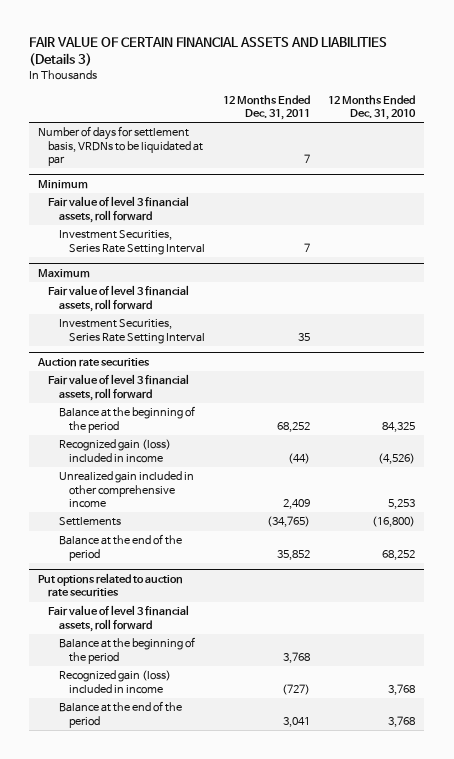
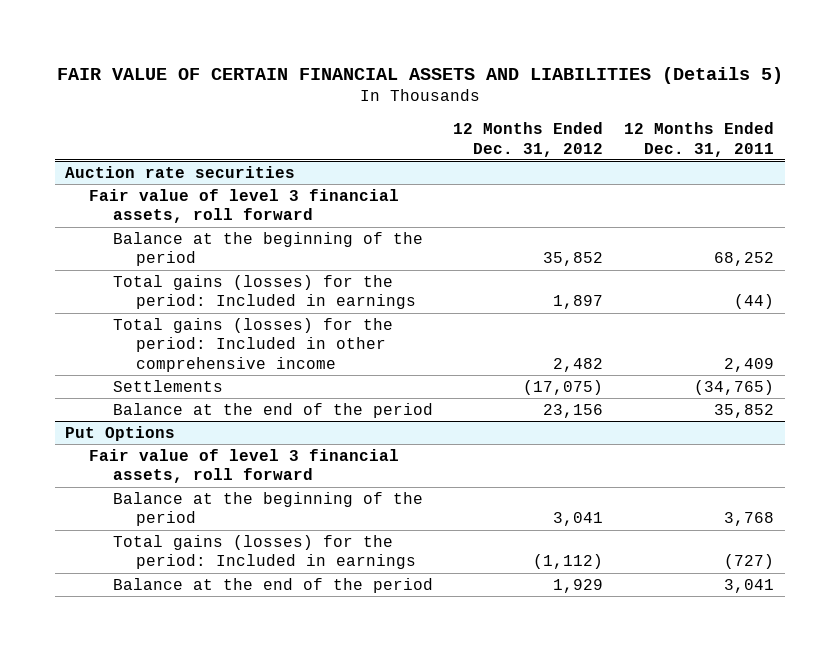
[29,36,388,66] FAIR VALUE OF CERTAIN FINANCIAL ASSETS AND LIABILITIES (Details 3) -> [56,66,783,84] FAIR VALUE OF CERTAIN FINANCIAL ASSETS AND LIABILITIES (Details 5)
[328,94,417,121] 12 Months Ended Dec. 31, 2010 -> none
none -> [453,122,604,157] 12 Months Ended Dec. 31, 2012
[38,126,204,167] Number of days for settlement basis, VRDNs to be liquidated at par -> none
[38,180,89,190] Minimum -> none
[48,196,190,223] Fair value of level 3 financial assets, roll forward -> none
[58,230,205,255] Investment Securities, Series Rate Setting Interval -> none
[38,269,91,279] Maximum -> none
[48,285,190,312] Fair value of level 3 financial assets, roll forward -> none
[58,319,205,344] Investment Securities, Series Rate Setting Interval -> none
[58,439,171,463] Recognized gain (loss) included in income -> [112,274,417,310] Total gains (losses) for the period: Included in earnings
[58,471,194,509] Unrealized gain included in other comprehensive income -> [112,317,393,372] Total gains (losses) for the period: Included in other comprehensive income
[38,573,184,598] Put options related to auction rate securities -> none
none -> [65,425,176,441] Put Options
[58,670,171,694] Recognized gain (loss) included in income -> [112,534,417,570] Total gains (losses) for the period: Included in earnings

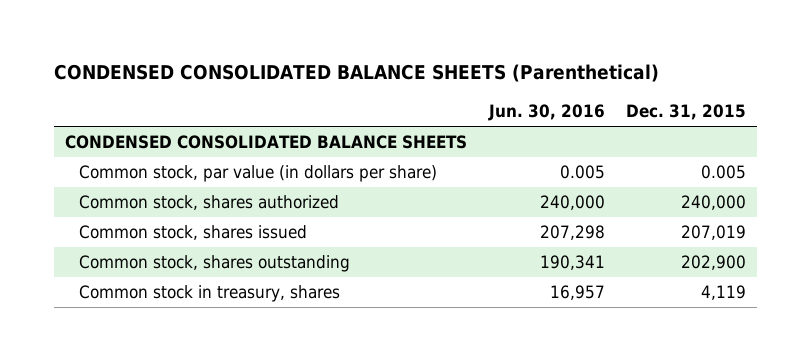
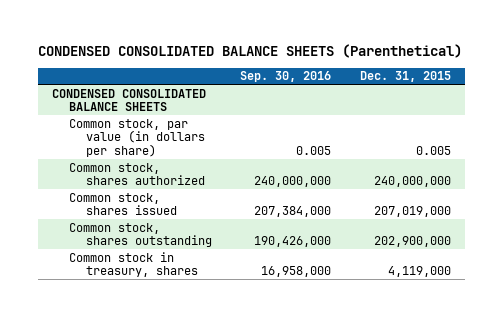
[487,104,605,122] Jun. 30, 2016 -> none
none -> [240,71,332,83] Sep. 30, 2016
[681,195,747,211] 240,000 -> [373,176,451,188] 240,000,000
[681,225,747,241] 207,019 -> [373,206,451,218] 207,019,000
[681,255,747,271] 202,900 -> [373,236,451,248] 202,900,000
[701,285,747,301] 4,119 -> [387,266,451,278] 4,119,000

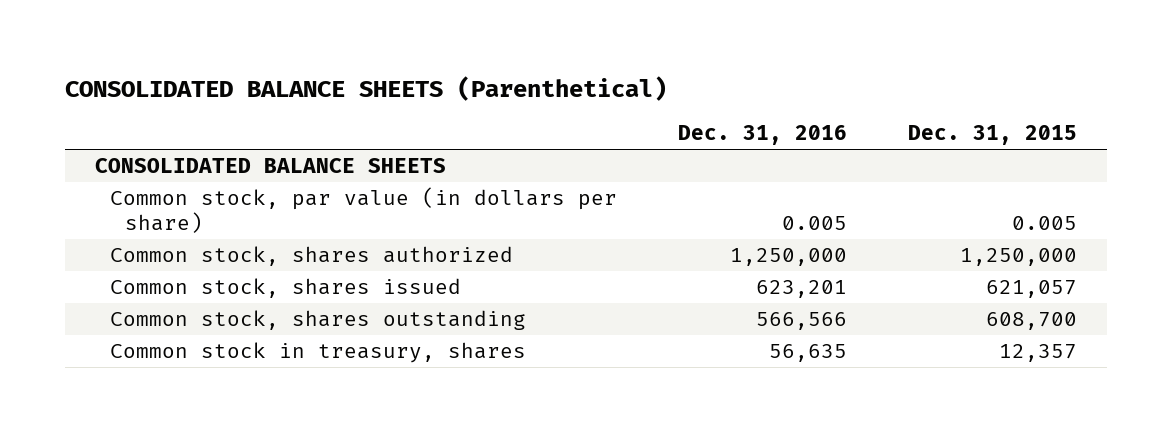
[37,43,462,58] CONDENSED CONSOLIDATED BALANCE SHEETS (Parenthetical) -> [64,75,667,101] CONSOLIDATED BALANCE SHEETS (Parenthetical)
[240,71,332,83] Sep. 30, 2016 -> none
none -> [678,125,848,146] Dec. 31, 2016
[51,88,206,112] CONDENSED CONSOLIDATED BALANCE SHEETS -> [95,158,447,174] CONSOLIDATED BALANCE SHEETS
[373,176,451,188] 240,000,000 -> [960,248,1078,267] 1,250,000
[373,206,451,218] 207,019,000 -> [986,280,1078,299] 621,057
[373,236,451,248] 202,900,000 -> [986,312,1078,331] 608,700
[387,266,451,278] 4,119,000 -> [999,344,1078,363] 12,357

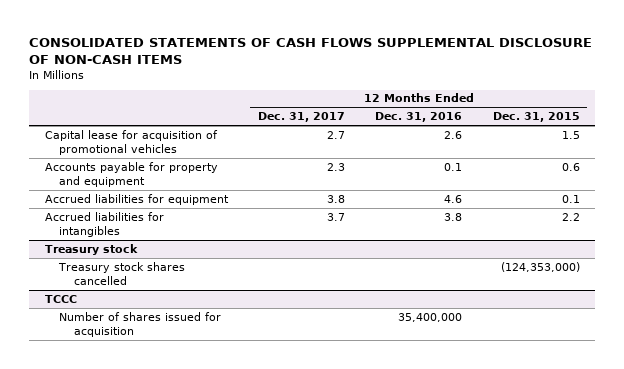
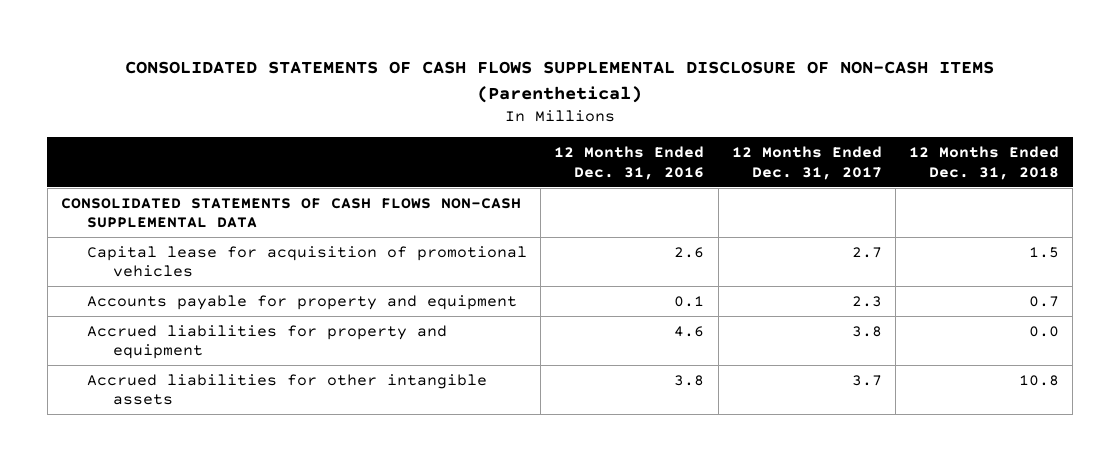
[29,37,593,64] CONSOLIDATED STATEMENTS OF CASH FLOWS SUPPLEMENTAL DISCLOSURE OF NON-CASH ITEMS -> [125,60,995,103] CONSOLIDATED STATEMENTS OF CASH FLOWS SUPPLEMENTAL DISCLOSURE OF NON-CASH ITEMS (Parenthetical)
[492,112,580,123] Dec. 31, 2015 -> none
none -> [909,146,1060,180] 12 Months Ended Dec. 31, 2018
none -> [60,197,521,229] CONSOLIDATED STATEMENTS OF CASH FLOWS NON-CASH SUPPLEMENTAL DATA
[44,243,138,255] Treasury stock -> none
[58,261,186,286] Treasury stock shares cancelled -> none
[44,294,77,303] TCCC -> none
[59,311,222,338] Number of shares issued for acquisition -> none
[44,193,229,205] Accrued liabilities for equipment -> [86,324,447,360] Accrued liabilities for property and equipment
[44,211,164,238] Accrued liabilities for intangibles -> [86,373,487,406] Accrued liabilities for other intangible assets

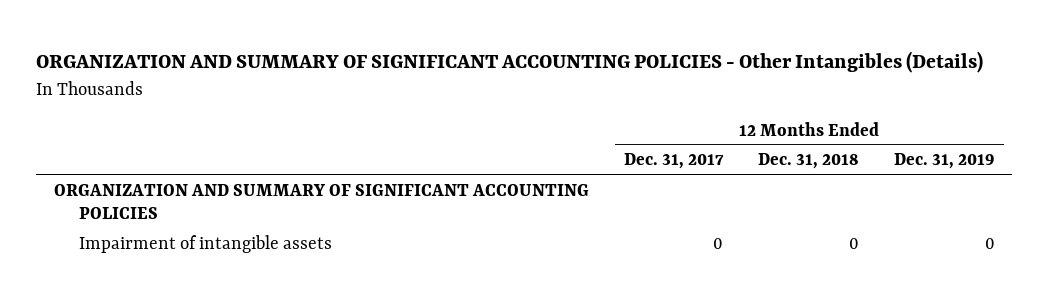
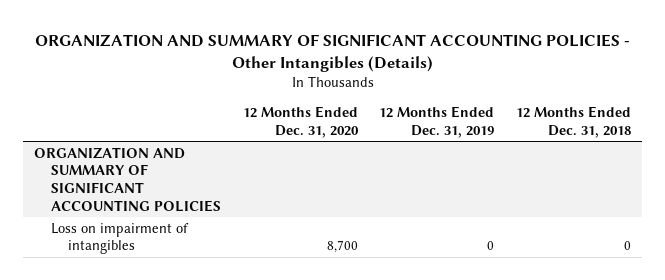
[623,153,724,170] Dec. 31, 2017 -> none
none -> [242,106,359,138] 12 Months Ended Dec. 31, 2020
[79,234,333,253] Impairment of intangible assets -> [50,222,189,255] Loss on impairment of intangibles

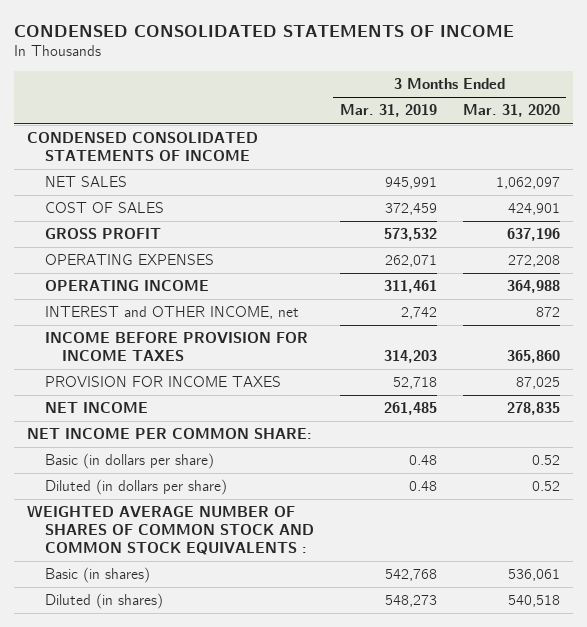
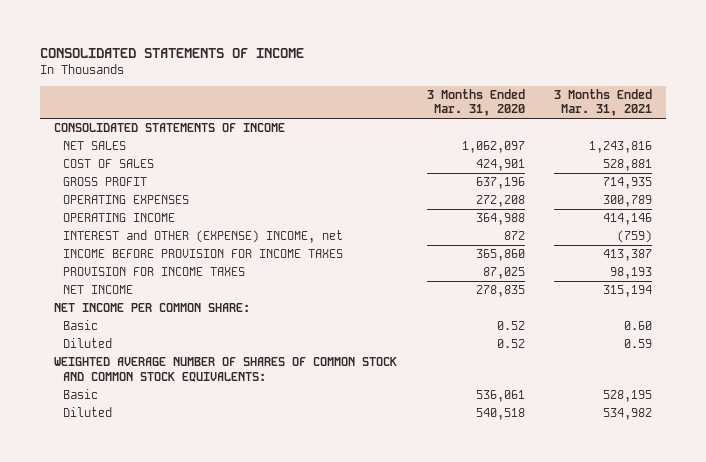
[13,24,514,37] CONDENSED CONSOLIDATED STATEMENTS OF INCOME -> [39,48,304,59] CONSOLIDATED STATEMENTS OF INCOME
[339,104,437,118] Mar. 31, 2019 -> none
none -> [553,88,652,117] 3 Months Ended Mar. 31, 2021
[26,132,258,162] CONDENSED CONSOLIDATED STATEMENTS OF INCOME -> [54,123,286,133] CONSOLIDATED STATEMENTS OF INCOME
[44,306,299,320] INTEREST and OTHER INCOME, net -> [62,230,343,244] INTEREST and OTHER (EXPENSE) INCOME, net
[44,453,214,470] Basic (in dollars per share) -> [62,320,98,331] Basic
[44,479,227,496] Diluted (in dollars per share) -> [62,338,112,349] Diluted
[26,505,314,556] WEIGHTED AVERAGE NUMBER OF SHARES OF COMMON STOCK AND COMMON STOCK EQUIVALENTS : -> [54,357,398,382] WEIGHTED AVERAGE NUMBER OF SHARES OF COMMON STOCK AND COMMON STOCK EQUIVALENTS:
[44,567,150,584] Basic (in shares) -> [62,389,98,400] Basic
[44,593,163,610] Diluted (in shares) -> [62,407,112,418] Diluted

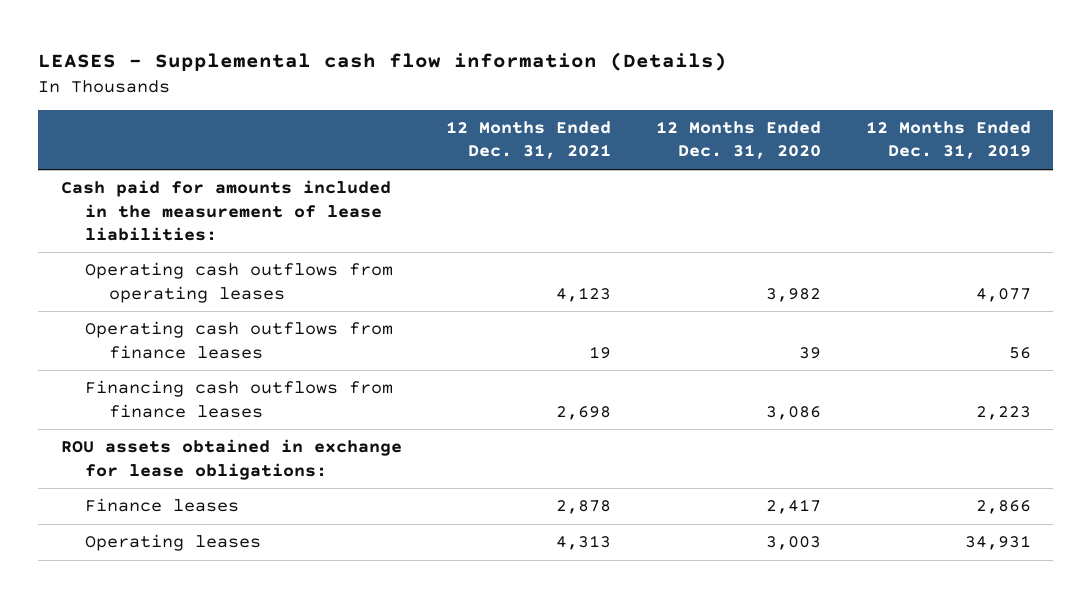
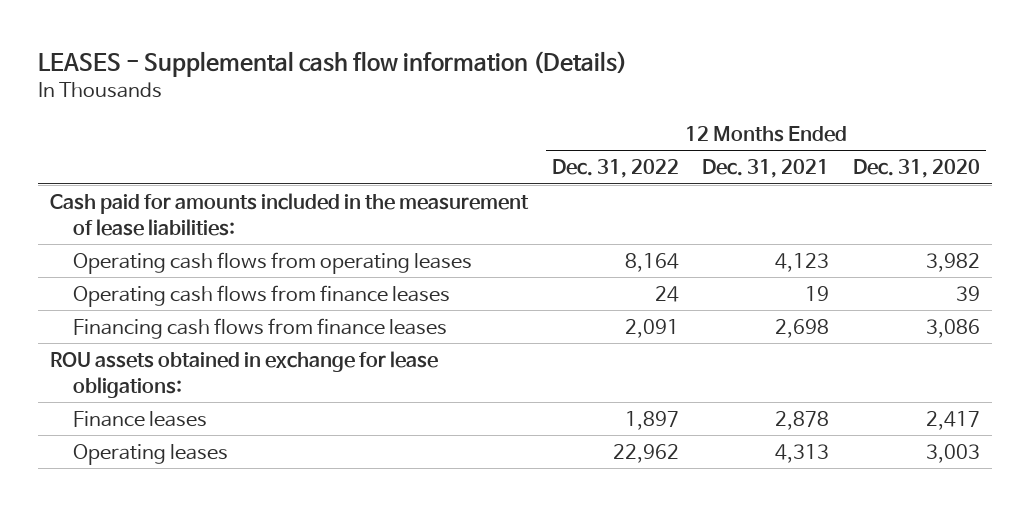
[865,121,1031,160] 12 Months Ended Dec. 31, 2019 -> none
none -> [551,159,679,179] Dec. 31, 2022
[84,262,393,303] Operating cash outflows from operating leases -> [72,251,472,274] Operating cash flows from operating leases
[84,321,393,359] Operating cash outflows from finance leases -> [72,284,450,307] Operating cash flows from finance leases
[84,380,393,418] Financing cash outflows from finance leases -> [72,317,447,339] Financing cash flows from finance leases

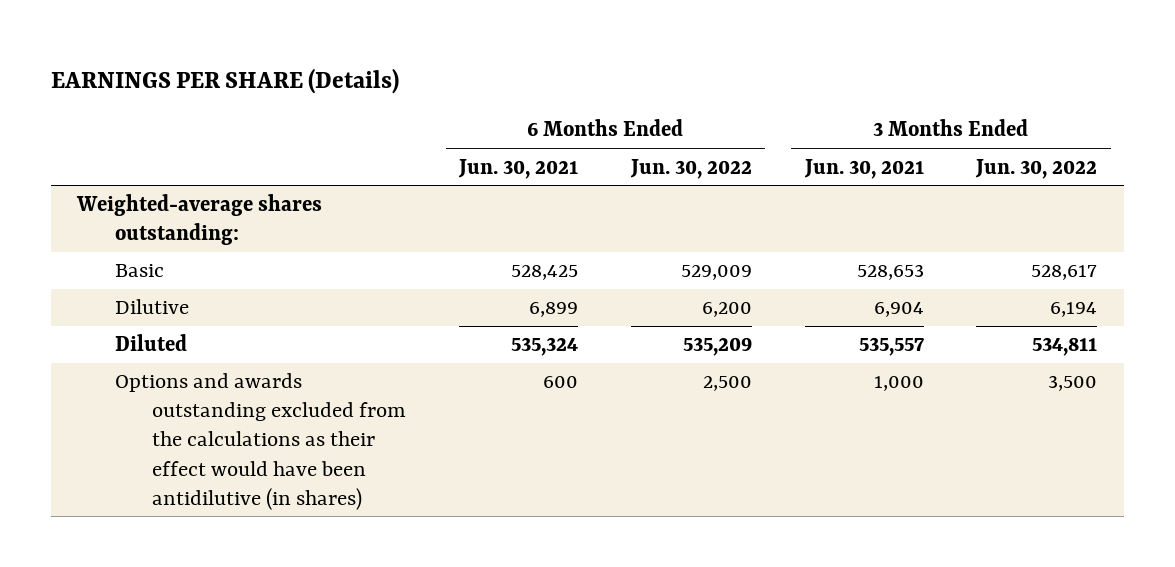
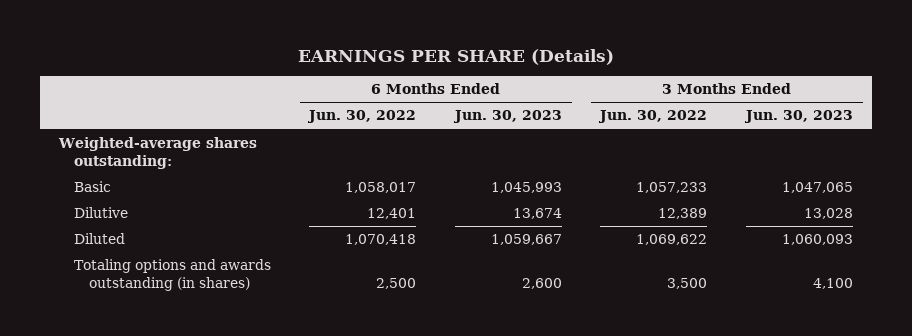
[457,158,578,179] Jun. 30, 2021 -> none
[803,158,924,179] Jun. 30, 2021 -> none
none -> [452,110,562,124] Jun. 30, 2023
none -> [744,110,854,124] Jun. 30, 2023
[680,265,752,281] 529,009 -> [345,182,417,194] 1,058,017
[1031,265,1098,281] 528,617 -> [636,182,708,194] 1,057,233
[701,302,752,318] 6,200 -> [367,208,417,220] 12,401
[1050,302,1098,318] 6,194 -> [658,208,708,220] 12,389
[682,337,752,357] 535,209 -> [345,234,417,246] 1,070,418
[1032,337,1098,357] 534,811 -> [636,234,708,246] 1,069,622
[114,373,407,510] Options and awards outstanding excluded from the calculations as their effect would have been antidilutive (in shares) -> [73,259,271,291] Totaling options and awards outstanding (in shares)

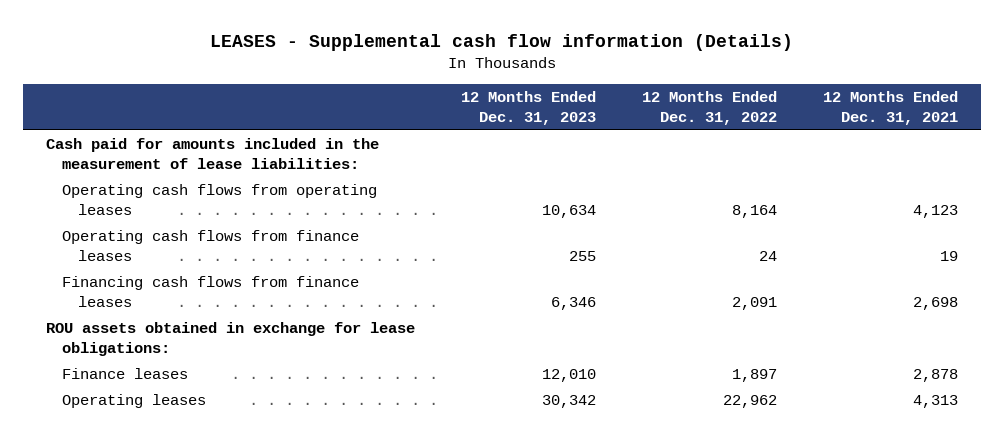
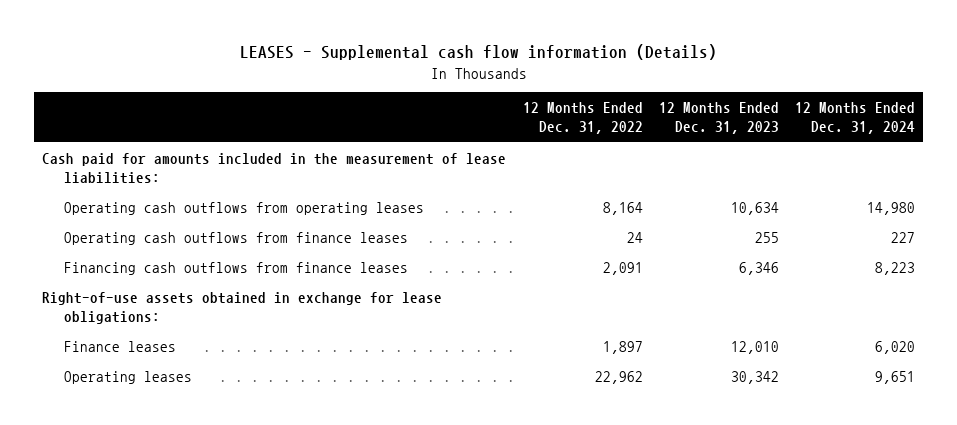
[823,91,959,125] 12 Months Ended Dec. 31, 2021 -> none
none -> [794,102,915,135] 12 Months Ended Dec. 31, 2024
[62,184,378,215] Operating cash flows from operating leases -> [63,201,424,215] Operating cash outflows from operating leases
[62,230,360,261] Operating cash flows from finance leases -> [63,231,408,245] Operating cash outflows from finance leases
[62,276,360,307] Financing cash flows from finance leases -> [63,261,408,275] Financing cash outflows from finance leases
[46,322,416,356] ROU assets obtained in exchange for lease obligations: -> [42,291,443,324] Right-of-use assets obtained in exchange for lease obligations:

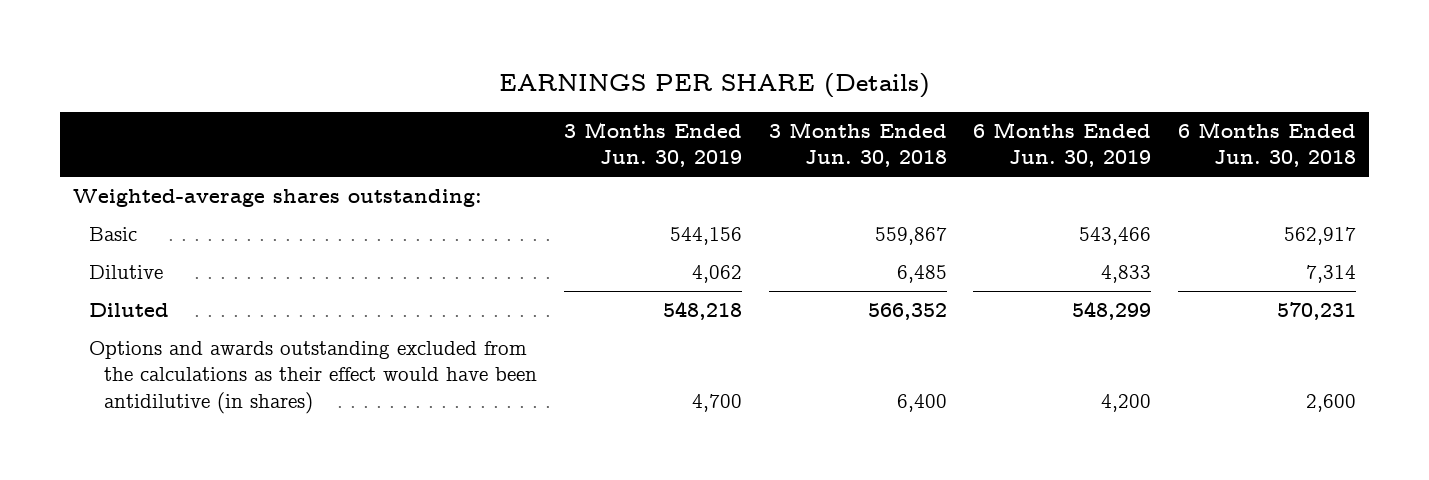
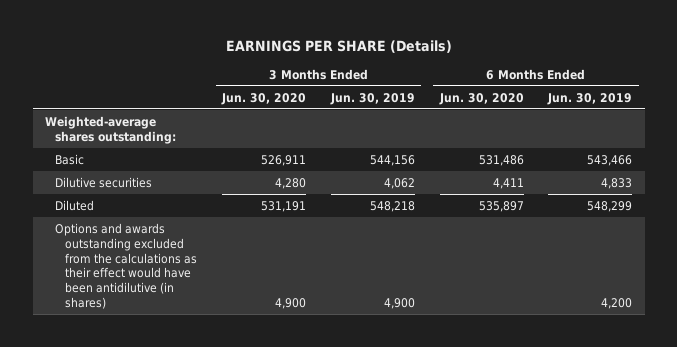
[768,121,947,168] 3 Months Ended Jun. 30, 2018 -> none
[1177,121,1356,168] 6 Months Ended Jun. 30, 2018 -> none
none -> [221,92,307,105] Jun. 30, 2020
none -> [438,92,524,105] Jun. 30, 2020
[88,264,163,279] Dilutive -> [55,176,153,188] Dilutive securities
[691,393,742,412] 4,700 -> [383,298,415,310] 4,900

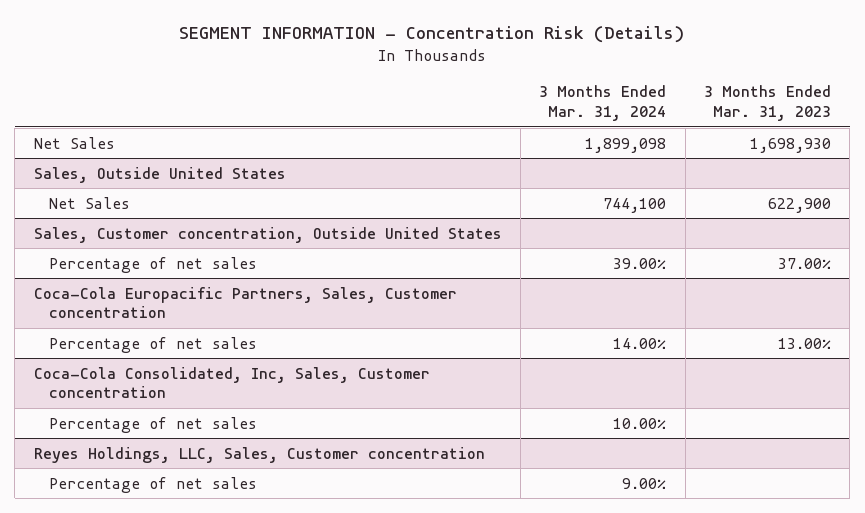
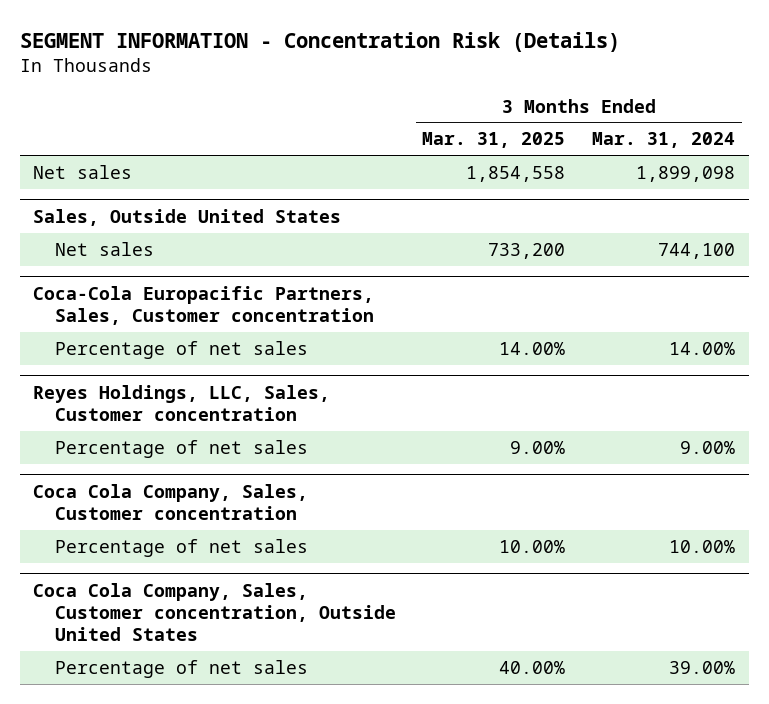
[703,85,831,121] 3 Months Ended Mar. 31, 2023 -> none
none -> [422,132,566,149] Mar. 31, 2025
[33,136,115,149] Net Sales -> [33,164,133,179] Net sales
[33,226,502,243] Sales, Customer concentration, Outside United States -> none
[49,256,258,273] Percentage of net sales -> none
[49,196,131,209] Net Sales -> [54,241,154,256] Net sales
[33,366,430,399] Coca-Cola Consolidated, Inc, Sales, Customer concentration -> none
[49,416,258,433] Percentage of net sales -> none
none -> [33,483,309,520] Coca Cola Company, Sales, Customer concentration
none -> [54,538,308,557] Percentage of net sales
none -> [33,582,396,641] Coca Cola Company, Sales, Customer concentration, Outside United States
none -> [54,659,308,678] Percentage of net sales

